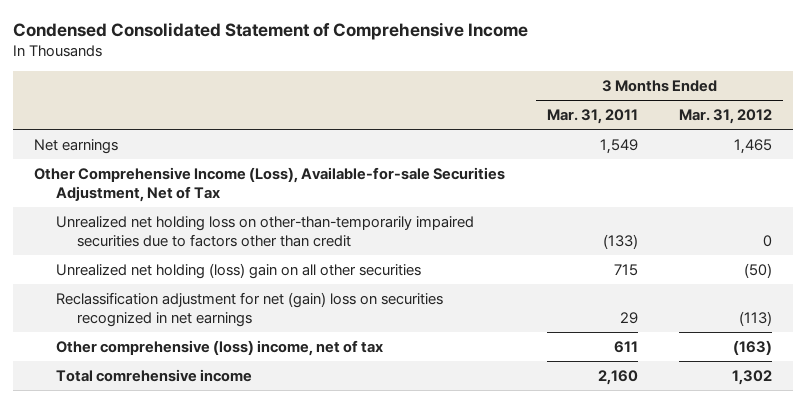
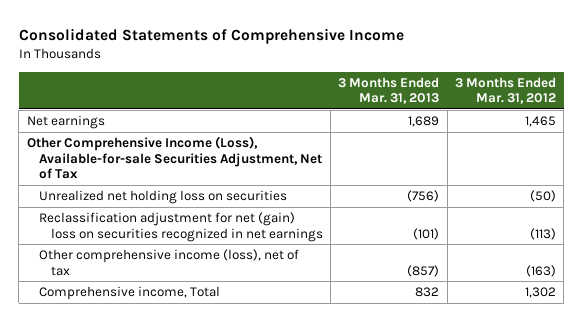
[12,22,528,41] Condensed Consolidated Statement of Comprehensive Income -> [18,27,404,44] Consolidated Statements of Comprehensive Income
[546,109,638,125] Mar. 31, 2011 -> none
none -> [338,76,440,105] 3 Months Ended Mar. 31, 2013
[55,215,474,248] Unrealized net holding loss on other-than-temporarily impaired securities due to factors other than credit -> none
[55,262,421,279] Unrealized net holding (loss) gain on all other securities -> [38,190,287,205] Unrealized net holding loss on securities
[55,339,383,356] Other comprehensive (loss) income, net of tax -> [38,249,299,276] Other comprehensive income (loss), net of tax
[55,368,252,382] Total comrehensive income -> [38,286,220,301] Comprehensive income, Total

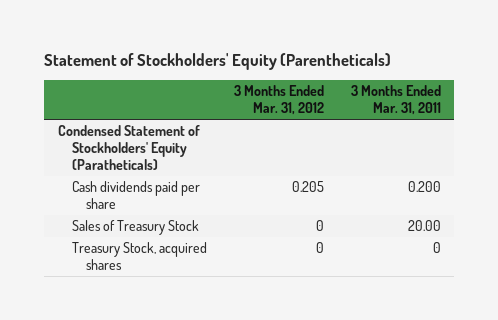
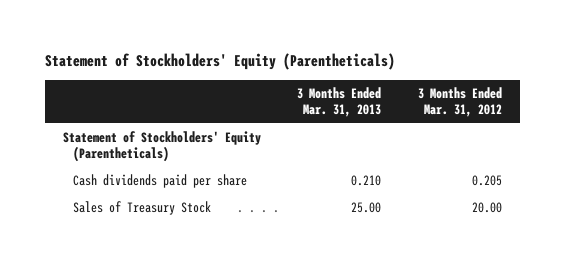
[350,85,441,116] 3 Months Ended Mar. 31, 2011 -> none
none -> [297,86,382,118] 3 Months Ended Mar. 31, 2013
[57,125,200,171] Condensed Statement of Stockholders' Equity (Paratheticals) -> [63,131,262,163] Statement of Stockholders' Equity (Parentheticals)
[71,242,207,271] Treasury Stock, acquired shares -> none
[315,220,324,232] 0 -> [471,202,502,214] 20.00

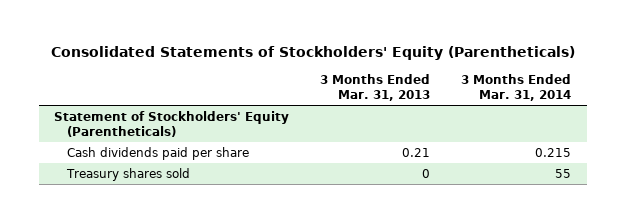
[45,53,396,71] Statement of Stockholders' Equity (Parentheticals) -> [50,46,575,61] Consolidated Statements of Stockholders' Equity (Parentheticals)
[417,86,502,118] 3 Months Ended Mar. 31, 2012 -> none
none -> [461,74,572,102] 3 Months Ended Mar. 31, 2014
[73,201,212,216] Sales of Treasury Stock -> none
[351,175,382,187] 0.210 -> [402,147,431,157] 0.21
none -> [65,167,190,181] Treasury shares sold

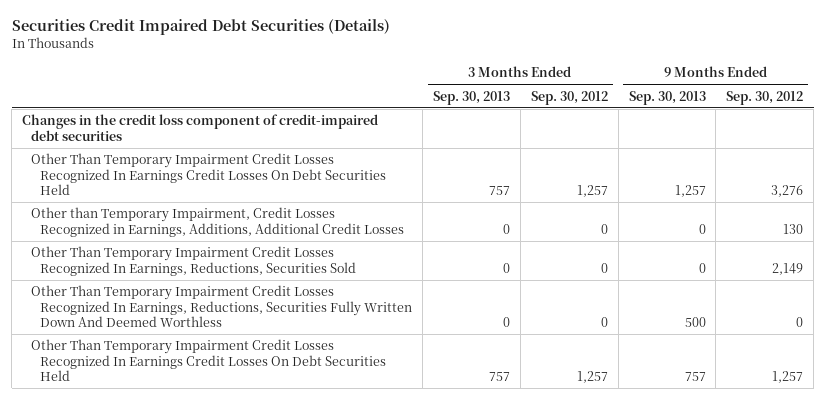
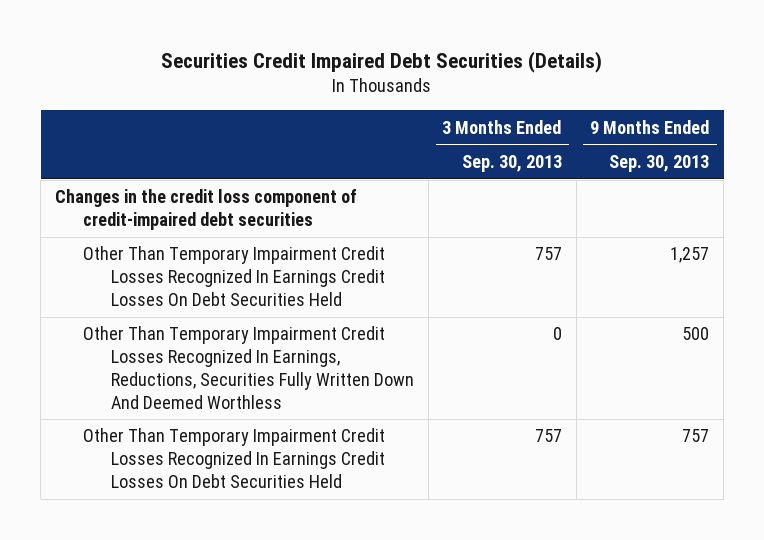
[530,90,608,105] Sep. 30, 2012 -> none
[726,90,804,105] Sep. 30, 2012 -> none
[31,207,405,237] Other than Temporary Impairment, Credit Losses Recognized in Earnings, Additions, Additional Credit Losses -> none
[31,246,357,276] Other Than Temporary Impairment Credit Losses Recognized In Earnings, Reductions, Securities Sold -> none

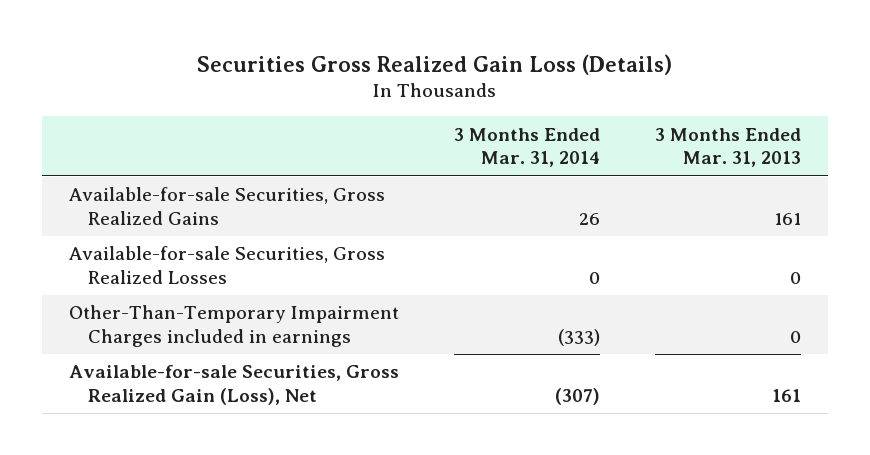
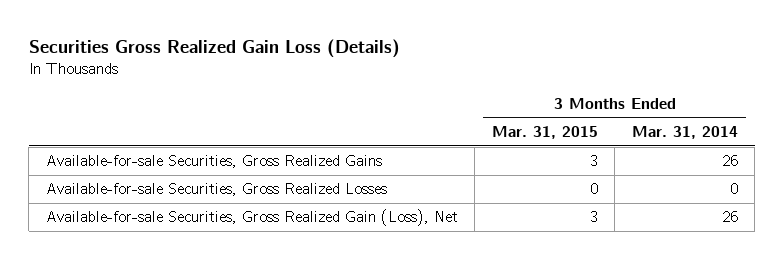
[654,127,801,168] 3 Months Ended Mar. 31, 2013 -> none
none -> [491,125,598,139] Mar. 31, 2015
[69,305,400,347] Other-Than-Temporary Impairment Charges included in earnings -> none
[555,387,601,405] (307) -> [721,211,738,223] 26

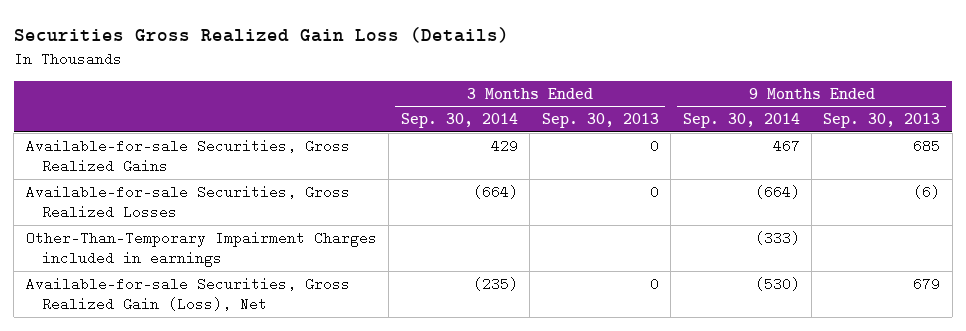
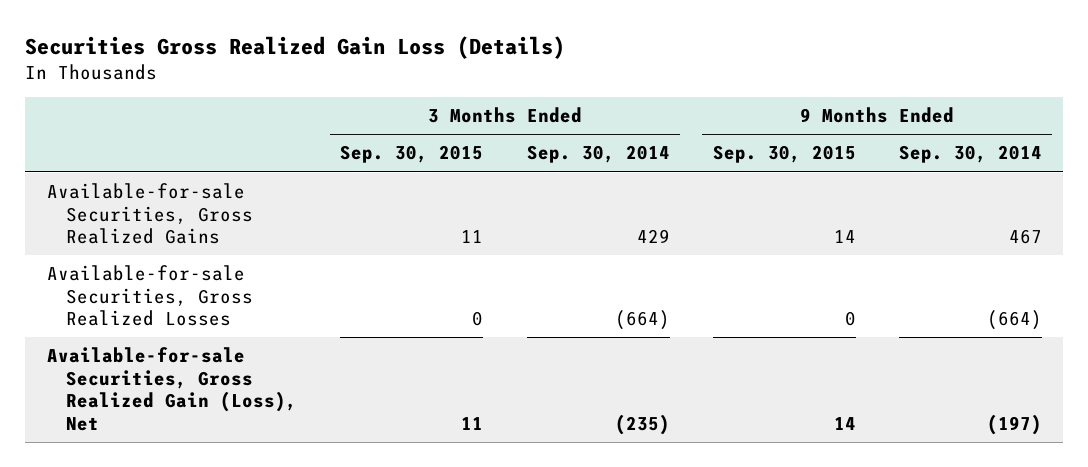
[541,113,659,129] Sep. 30, 2013 -> none
[823,113,941,129] Sep. 30, 2013 -> none
none -> [340,145,484,164] Sep. 30, 2015
none -> [712,145,856,164] Sep. 30, 2015
[25,230,377,268] Other-Than-Temporary Impairment Charges included in earnings -> none
[754,276,800,291] (530) -> [986,414,1042,436] (197)

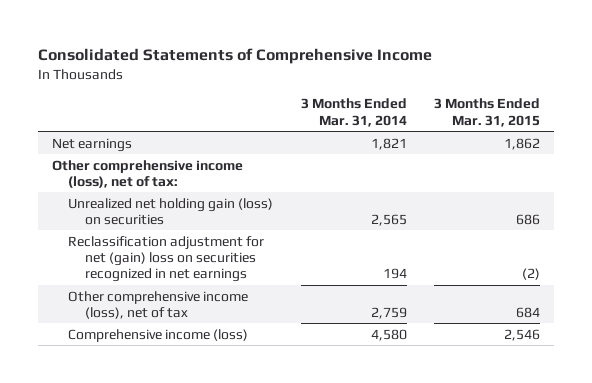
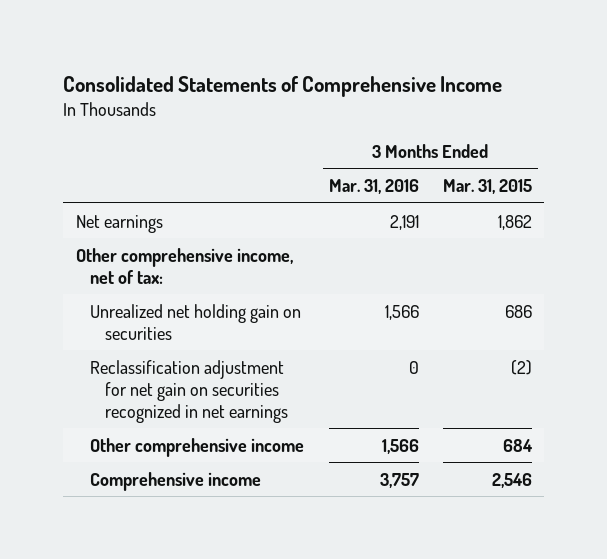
[300,98,407,127] 3 Months Ended Mar. 31, 2014 -> none
none -> [328,179,419,195] Mar. 31, 2016
[51,159,243,188] Other comprehensive income (loss), net of tax: -> [75,247,293,284] Other comprehensive income, net of tax:
[68,197,274,225] Unrealized net holding gain (loss) on securities -> [90,303,302,340] Unrealized net holding gain on securities
[68,235,265,283] Reclassification adjustment for net (gain) loss on securities recognized in net earnings -> [90,359,289,423] Reclassification adjustment for net gain on securities recognized in net earnings
[68,290,249,319] Other comprehensive income (loss), net of tax -> [90,437,305,457] Other comprehensive income
[68,328,249,342] Comprehensive income (loss) -> [90,471,262,491] Comprehensive income

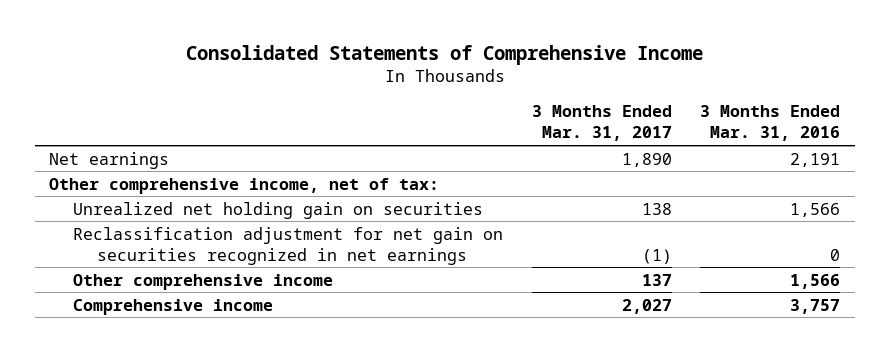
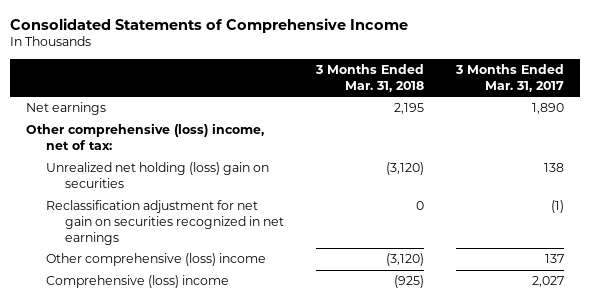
[700,105,841,142] 3 Months Ended Mar. 31, 2016 -> none
none -> [315,64,425,92] 3 Months Ended Mar. 31, 2018
[49,177,440,194] Other comprehensive income, net of tax: -> [26,123,265,150] Other comprehensive (loss) income, net of tax:
[73,201,484,219] Unrealized net holding gain on securities -> [45,162,269,188] Unrealized net holding (loss) gain on securities
[73,273,334,290] Other comprehensive income -> [45,253,266,267] Other comprehensive (loss) income
[73,298,274,315] Comprehensive income -> [45,275,229,289] Comprehensive (loss) income

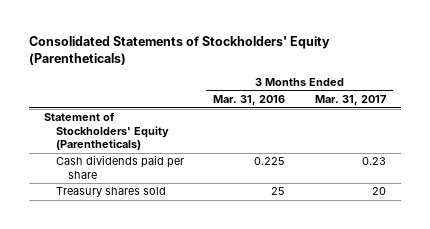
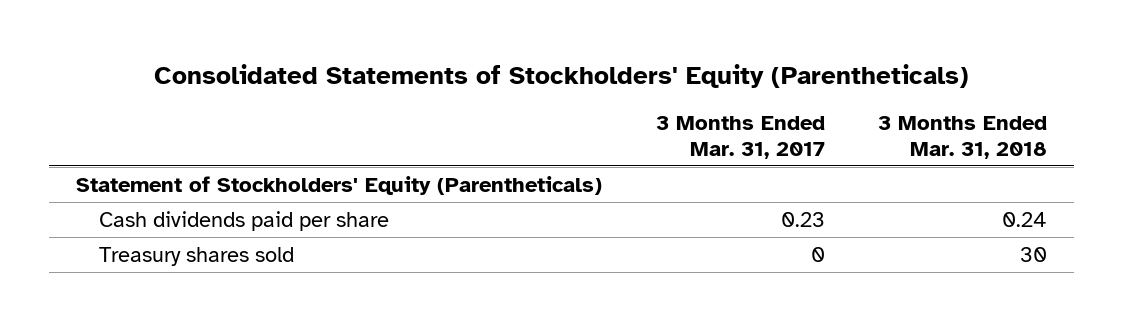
[213,95,286,106] Mar. 31, 2016 -> none
none -> [877,116,1047,160] 3 Months Ended Mar. 31, 2018
[371,187,386,196] 20 -> [810,246,825,262] 0

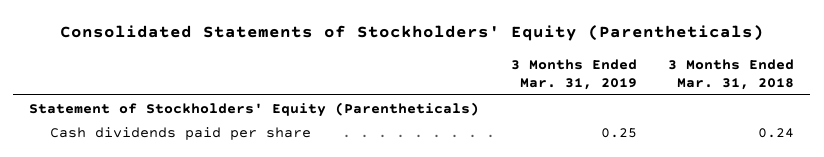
[655,116,825,160] 3 Months Ended Mar. 31, 2017 -> none
none -> [510,58,637,91] 3 Months Ended Mar. 31, 2019
[99,246,295,266] Treasury shares sold -> none

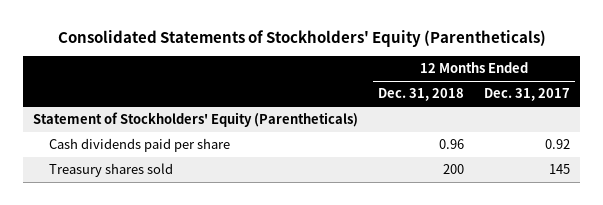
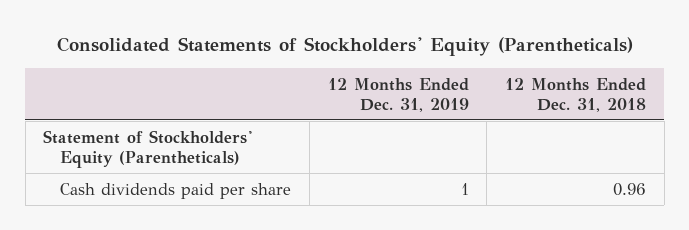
[484,88,571,102] Dec. 31, 2017 -> none
none -> [327,77,469,112] 12 Months Ended Dec. 31, 2019
[49,163,174,178] Treasury shares sold -> none

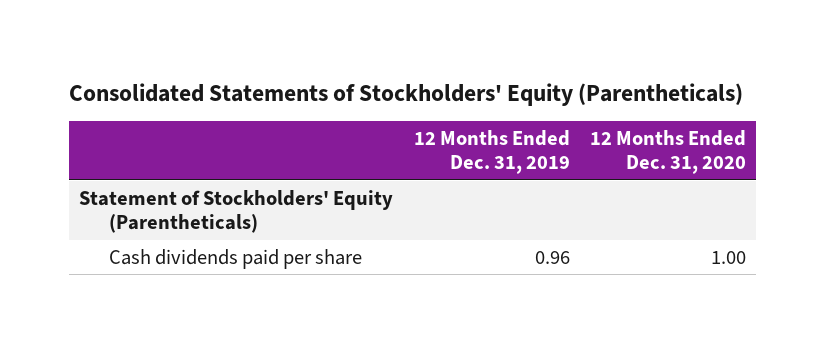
[505,77,647,112] 12 Months Ended Dec. 31, 2018 -> none
none -> [590,130,747,175] 12 Months Ended Dec. 31, 2020
[460,182,469,195] 1 -> [534,250,570,264] 0.96

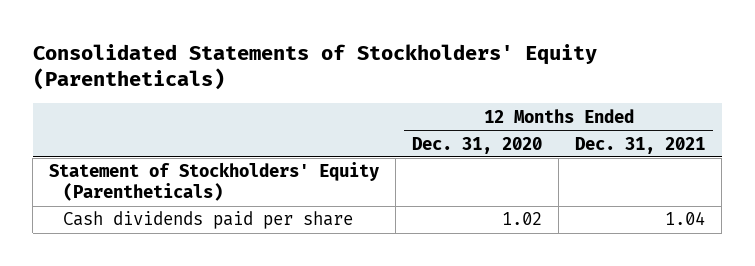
[413,130,570,175] 12 Months Ended Dec. 31, 2019 -> none
none -> [575,136,706,154] Dec. 31, 2021
[711,250,747,264] 1.00 -> [502,212,543,226] 1.02

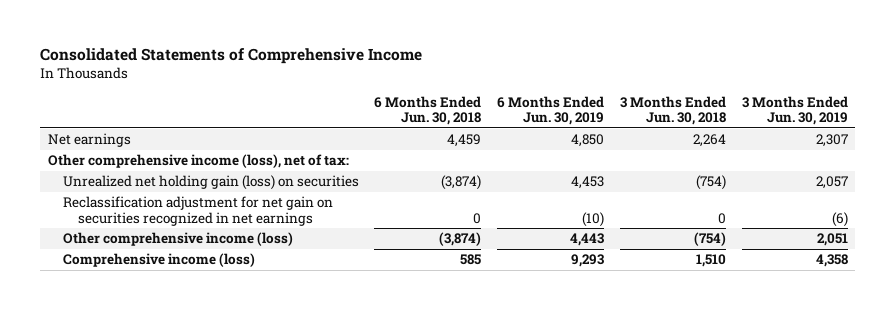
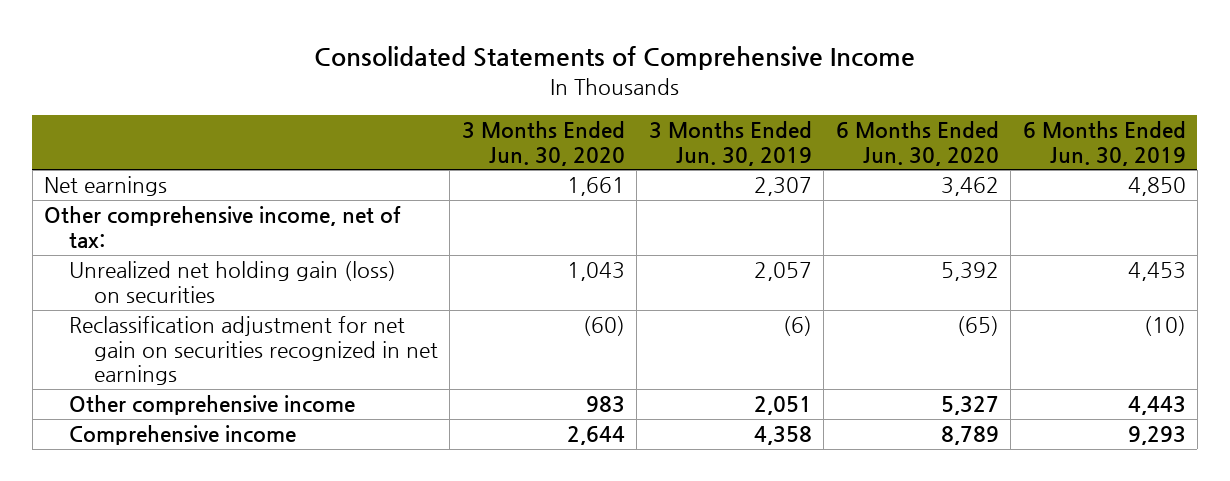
[374,95,482,126] 6 Months Ended Jun. 30, 2018 -> none
[619,95,726,126] 3 Months Ended Jun. 30, 2018 -> none
none -> [461,121,625,166] 3 Months Ended Jun. 30, 2020
none -> [835,121,999,166] 6 Months Ended Jun. 30, 2020
[47,154,349,169] Other comprehensive income (loss), net of tax: -> [44,206,402,248] Other comprehensive income, net of tax:
[62,232,293,247] Other comprehensive income (loss) -> [68,395,355,416] Other comprehensive income
[62,253,255,268] Comprehensive income (loss) -> [68,425,296,446] Comprehensive income

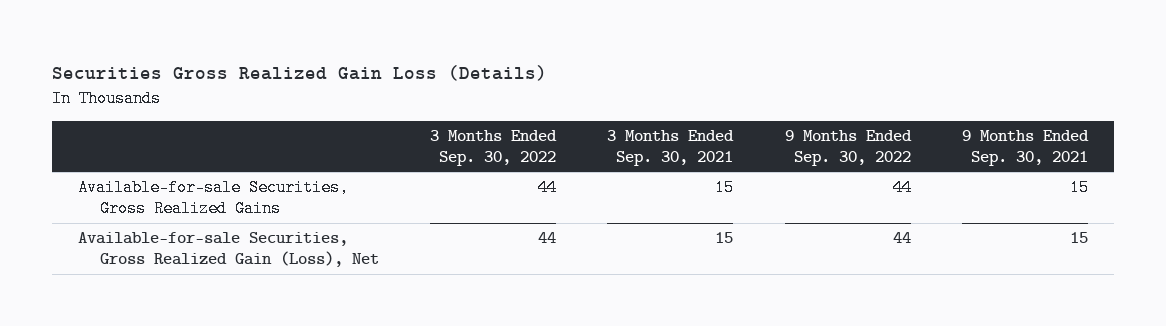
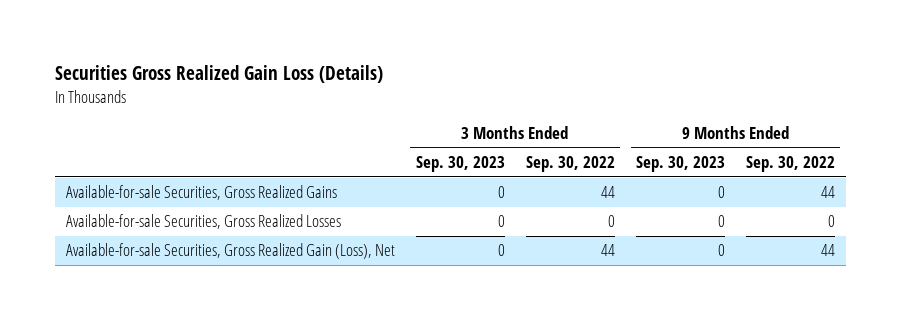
[607,129,735,166] 3 Months Ended Sep. 30, 2021 -> none
[962,129,1090,166] 9 Months Ended Sep. 30, 2021 -> none
none -> [415,156,505,173] Sep. 30, 2023
none -> [636,156,726,173] Sep. 30, 2023
none -> [65,214,341,230] Available-for-sale Securities, Gross Realized Losses

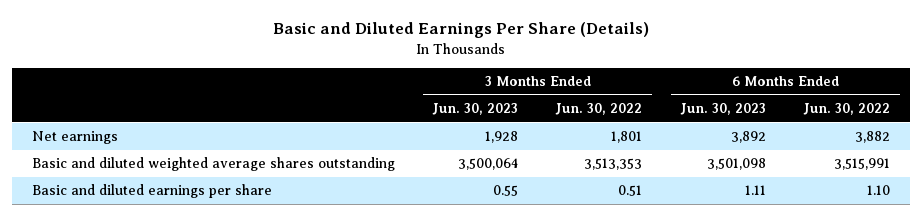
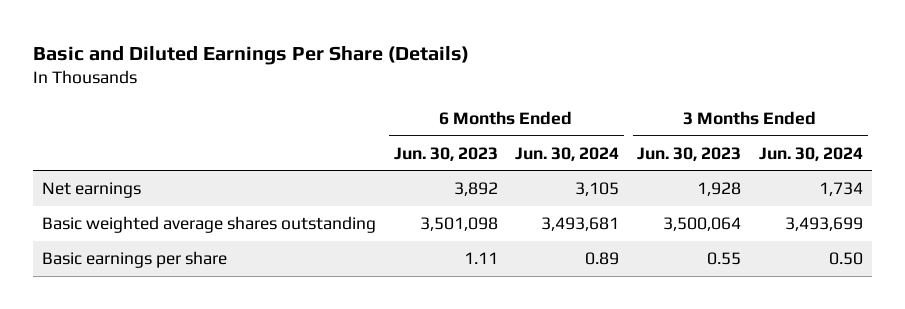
[555,103,643,116] Jun. 30, 2022 -> none
[803,103,891,116] Jun. 30, 2022 -> none
none -> [515,146,620,161] Jun. 30, 2024
none -> [759,146,864,161] Jun. 30, 2024
[31,157,395,172] Basic and diluted weighted average shares outstanding -> [41,215,376,233] Basic weighted average shares outstanding
[31,184,272,199] Basic and diluted earnings per share -> [41,250,227,268] Basic earnings per share

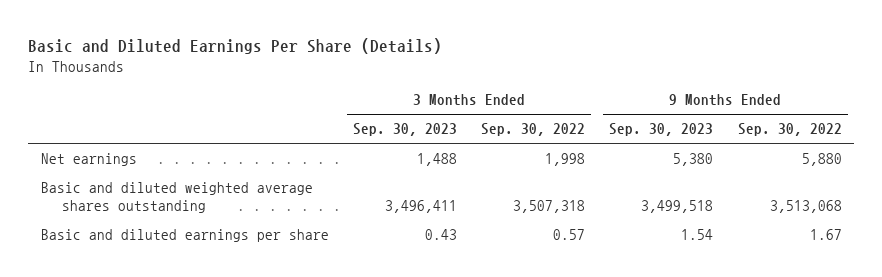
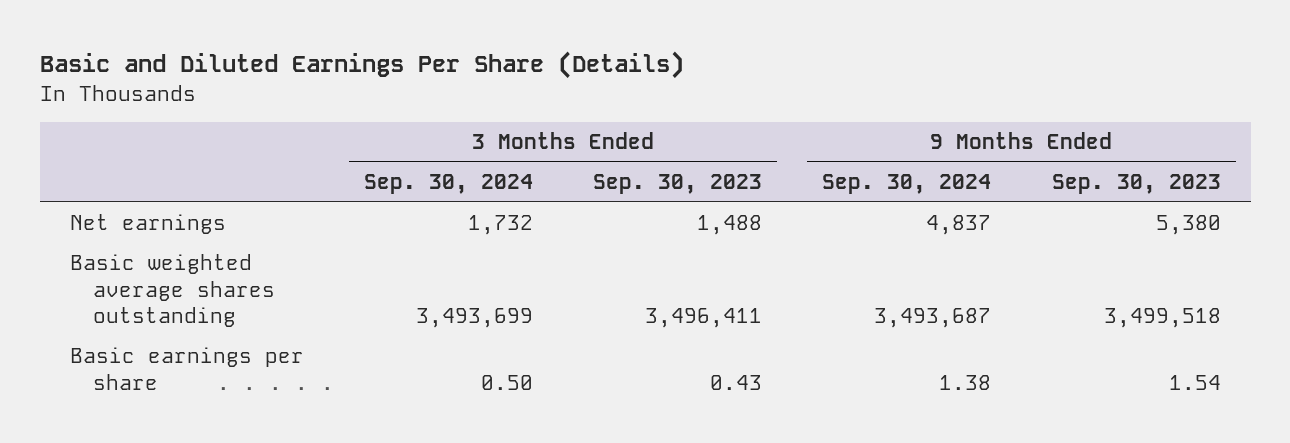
[481,123,586,137] Sep. 30, 2022 -> none
[737,123,842,137] Sep. 30, 2022 -> none
none -> [363,174,533,195] Sep. 30, 2024
none -> [822,174,992,195] Sep. 30, 2024
[40,182,313,213] Basic and diluted weighted average shares outstanding -> [69,254,276,328] Basic weighted average shares outstanding
[40,229,329,243] Basic and diluted earnings per share -> [69,347,304,390] Basic earnings per share

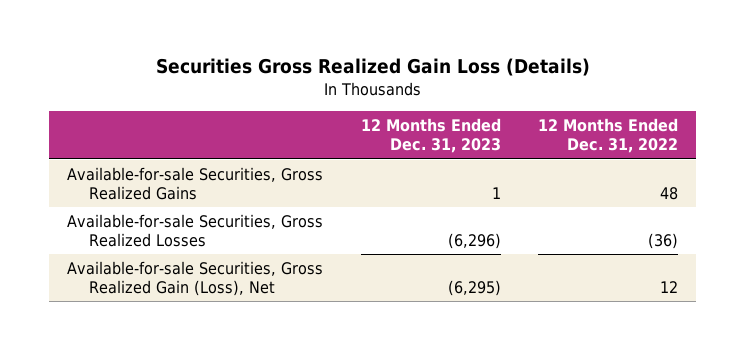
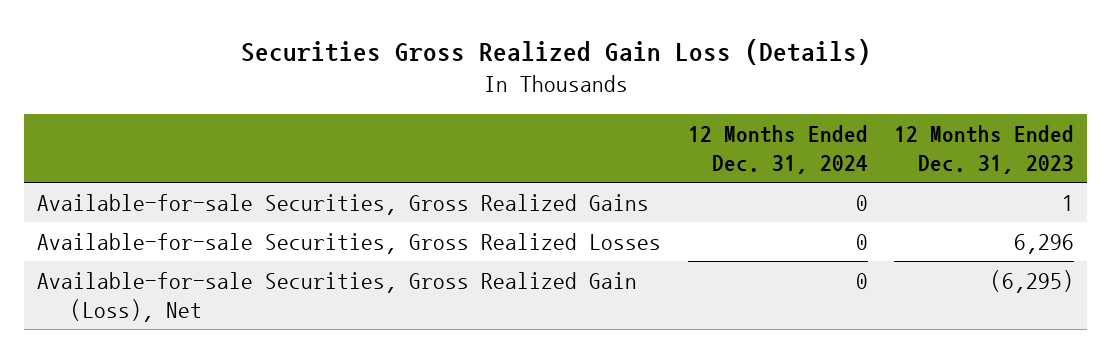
[537,117,678,154] 12 Months Ended Dec. 31, 2022 -> none
none -> [687,124,868,174] 12 Months Ended Dec. 31, 2024
[447,233,501,250] (6,296) -> [1014,233,1075,254] 6,296

